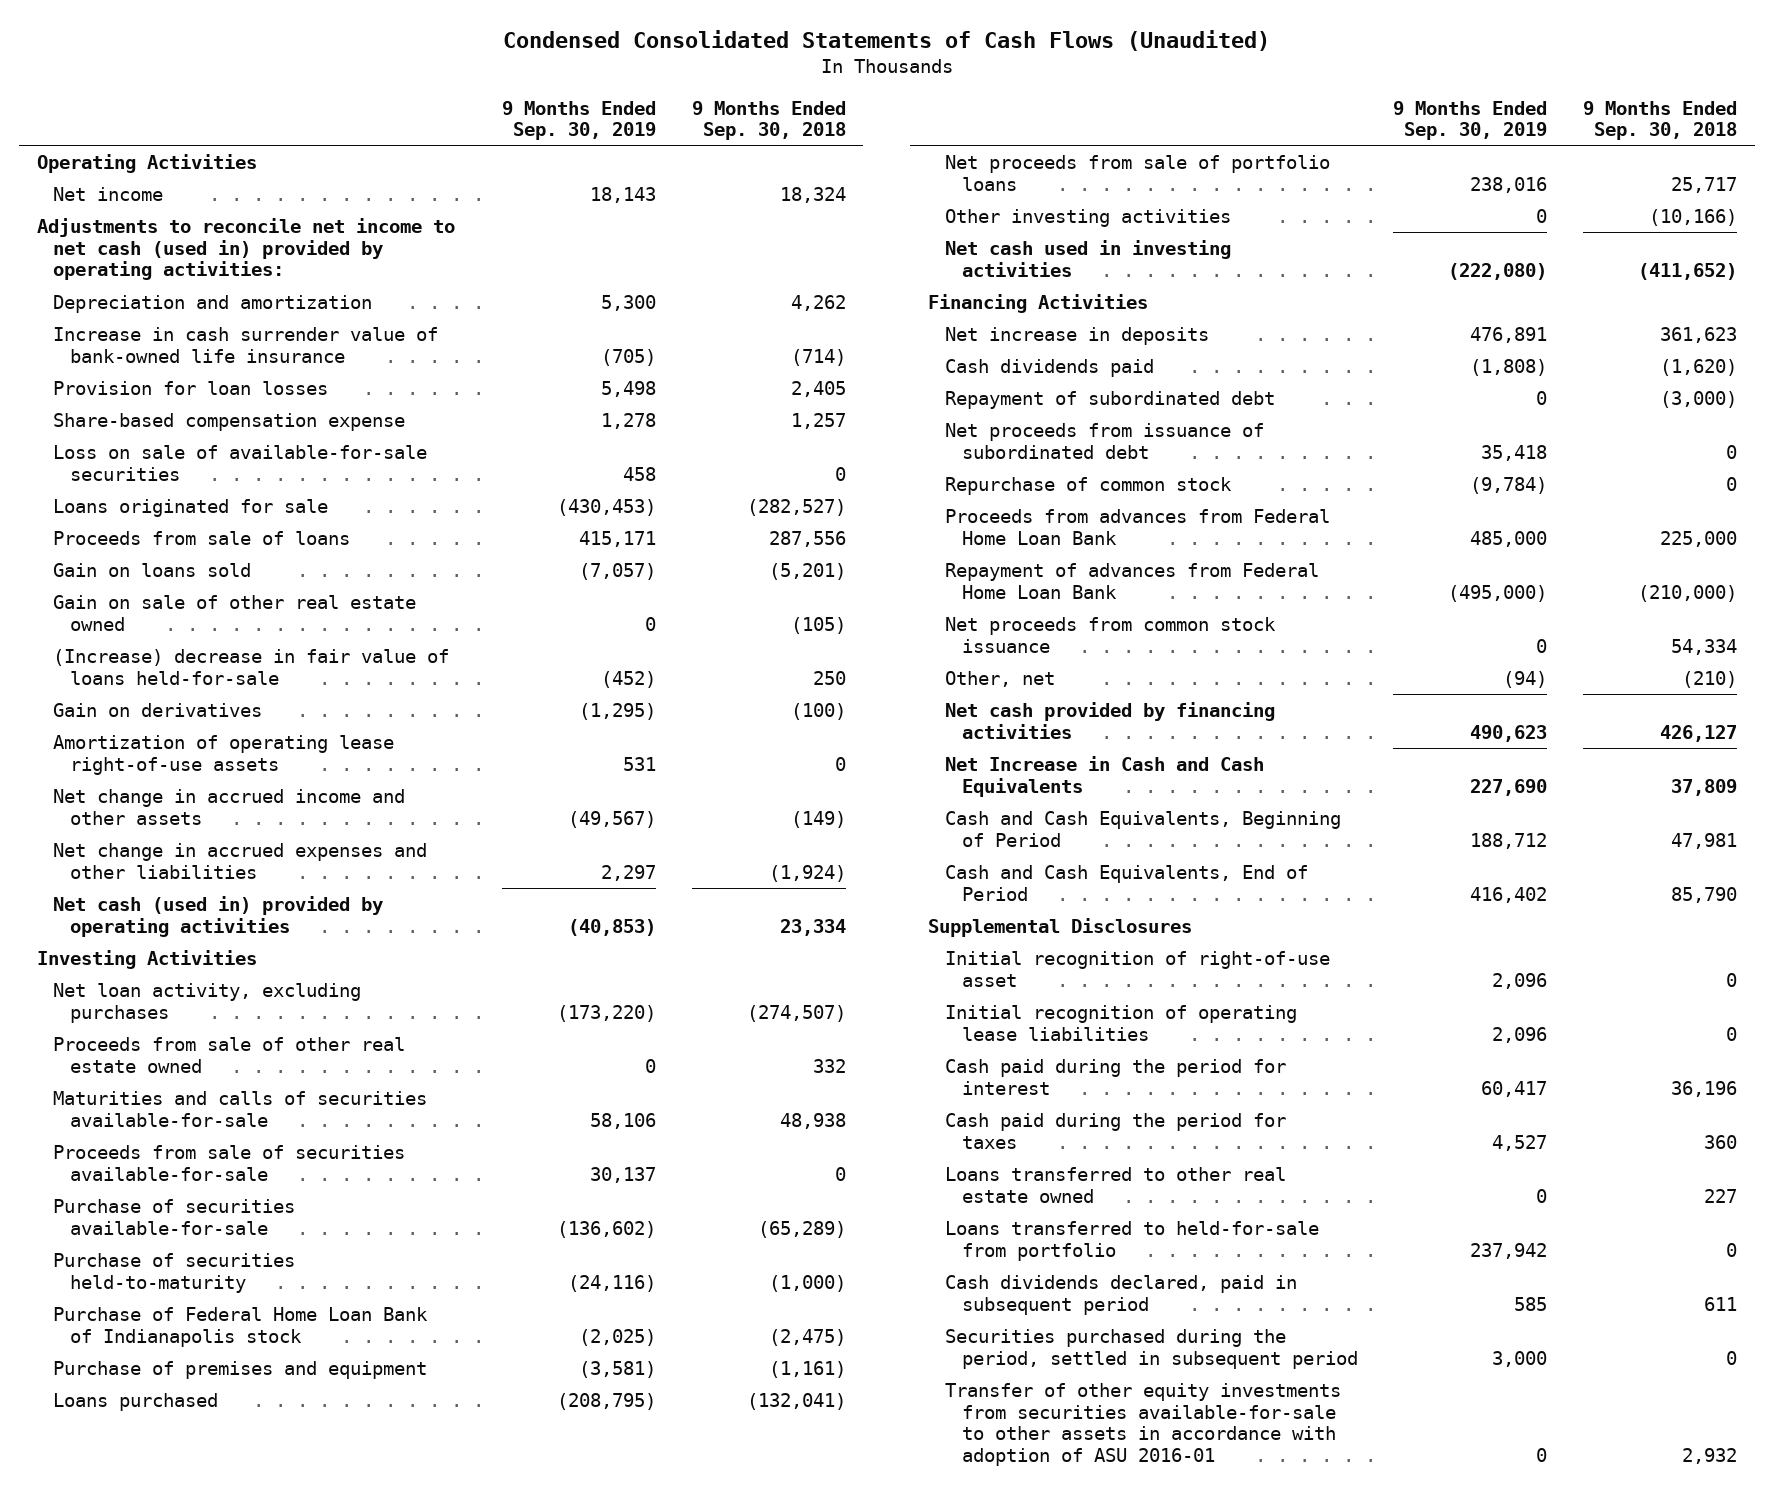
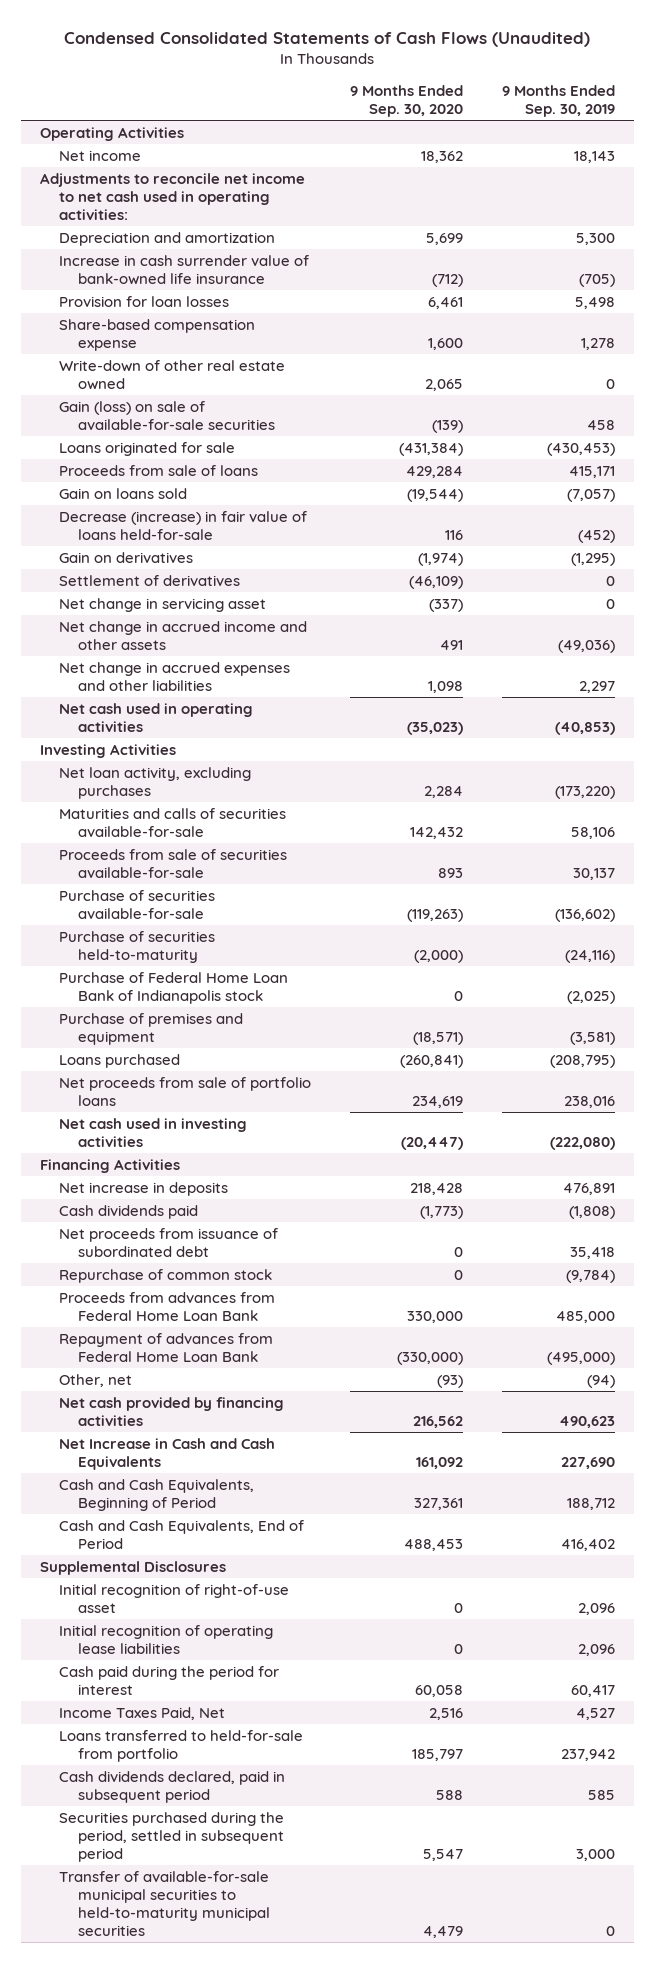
[691,100,846,141] 9 Months Ended Sep. 30, 2018 -> none
none -> [349,84,463,117] 9 Months Ended Sep. 30, 2020
[36,217,455,281] Adjustments to reconcile net income to net cash (used in) provided by operating activities: -> [40,172,306,220] Adjustments to reconcile net income to net cash used in operating activities:
none -> [58,359,285,390] Write-down of other real estate owned
[53,444,428,481] Loss on sale of available-for-sale securities -> [58,400,275,430] Gain (loss) on sale of available-for-sale securities
[53,594,417,631] Gain on sale of other real estate owned -> none
[53,648,450,685] (Increase) decrease in fair value of loans held-for-sale -> [58,510,307,540] Decrease (increase) in fair value of loans held-for-sale
[53,734,395,775] Amortization of operating lease right-of-use assets -> none
none -> [58,574,240,586] Settlement of derivatives
none -> [58,597,266,612] Net change in servicing asset
[567,810,656,828] (49,567) -> [557,639,615,653] (49,036)
[53,895,384,937] Net cash (used in) provided by operating activities -> [58,702,253,732] Net cash used in operating activities
[53,1036,406,1073] Proceeds from sale of other real estate owned -> none
[944,208,1231,227] Other investing activities -> none
[944,390,1275,409] Repayment of subordinated debt -> none
[944,616,1276,653] Net proceeds from common stock issuance -> none
[944,1166,1286,1203] Loans transferred to other real estate owned -> none
[944,1112,1286,1149] Cash paid during the period for taxes -> [58,1706,225,1720] Income Taxes Paid, Net
[944,1382,1341,1467] Transfer of other equity investments from securities available-for-sale to other assets in accordance with adoption of ASU 2016-01 -> [58,1870,270,1936] Transfer of available-for-sale municipal securities to held-to-maturity municipal securities

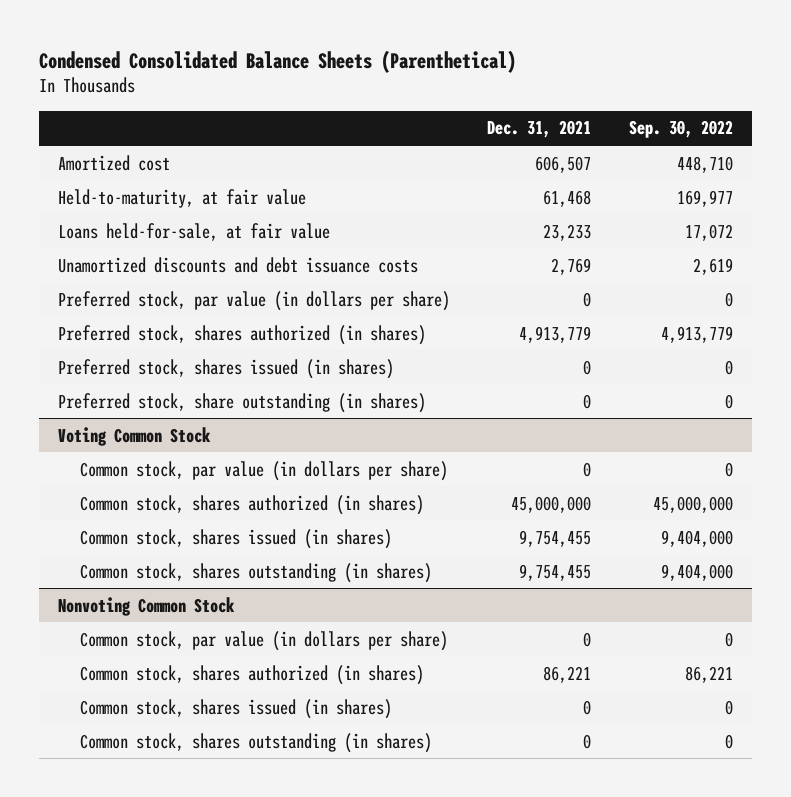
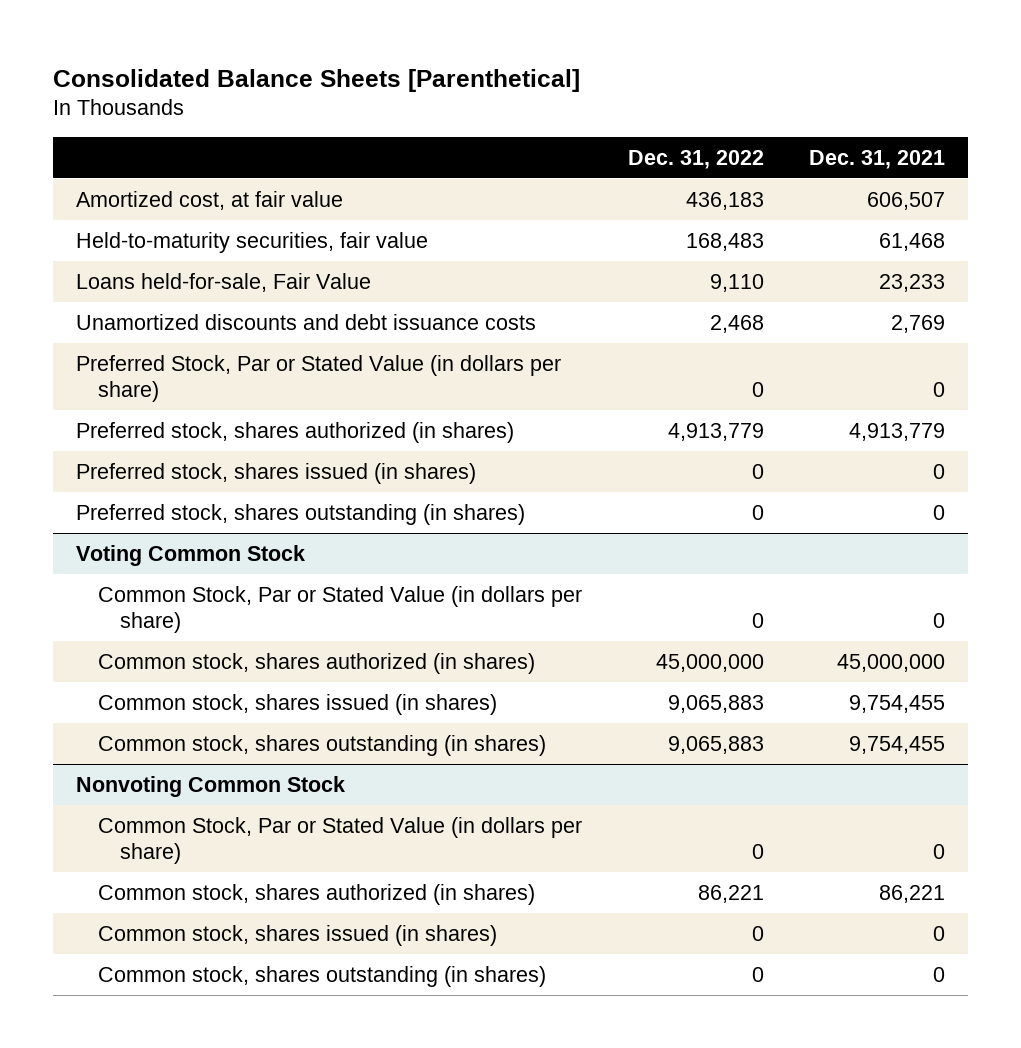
[39,49,517,73] Condensed Consolidated Balance Sheets (Parenthetical) -> [53,68,581,92] Consolidated Balance Sheets [Parenthetical]
[628,120,733,139] Sep. 30, 2022 -> none
none -> [627,149,764,169] Dec. 31, 2022
[57,154,170,171] Amortized cost -> [76,190,344,210] Amortized cost, at fair value
[57,188,306,208] Held-to-maturity, at fair value -> [76,231,429,253] Held-to-maturity securities, fair value
[57,222,330,241] Loans held-for-sale, at fair value -> [76,272,372,292] Loans held-for-sale, Fair Value
[57,290,450,311] Preferred stock, par value (in dollars per share) -> [76,354,562,403] Preferred Stock, Par or Stated Value (in dollars per share)
[57,392,426,413] Preferred stock, share outstanding (in shares) -> [76,503,526,525] Preferred stock, shares outstanding (in shares)
[79,460,448,481] Common stock, par value (in dollars per share) -> [98,585,583,634] Common Stock, Par or Stated Value (in dollars per share)
[79,630,448,651] Common stock, par value (in dollars per share) -> [98,816,583,865] Common Stock, Par or Stated Value (in dollars per share)

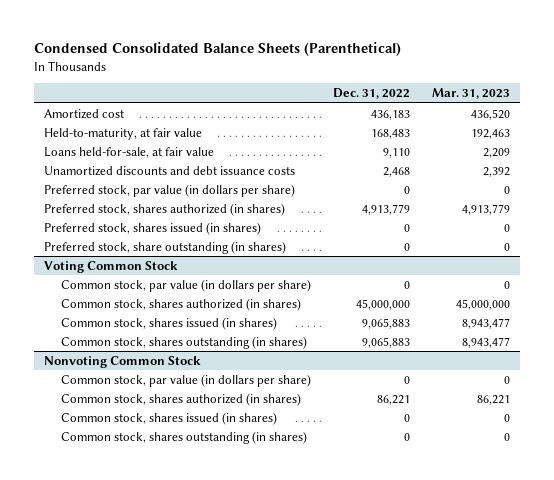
[53,68,581,92] Consolidated Balance Sheets [Parenthetical] -> [33,42,401,57] Condensed Consolidated Balance Sheets (Parenthetical)
[809,149,946,169] Dec. 31, 2021 -> none
none -> [431,88,510,100] Mar. 31, 2023
[76,190,344,210] Amortized cost, at fair value -> [44,108,125,119] Amortized cost
[76,231,429,253] Held-to-maturity securities, fair value -> [44,127,203,140] Held-to-maturity, at fair value
[76,272,372,292] Loans held-for-sale, Fair Value -> [44,146,215,158] Loans held-for-sale, at fair value
[76,354,562,403] Preferred Stock, Par or Stated Value (in dollars per share) -> [44,183,296,197] Preferred stock, par value (in dollars per share)
[76,503,526,525] Preferred stock, shares outstanding (in shares) -> [44,240,287,254] Preferred stock, share outstanding (in shares)
[98,585,583,634] Common Stock, Par or Stated Value (in dollars per share) -> [61,278,312,292] Common stock, par value (in dollars per share)
[98,816,583,865] Common Stock, Par or Stated Value (in dollars per share) -> [61,373,312,387] Common stock, par value (in dollars per share)

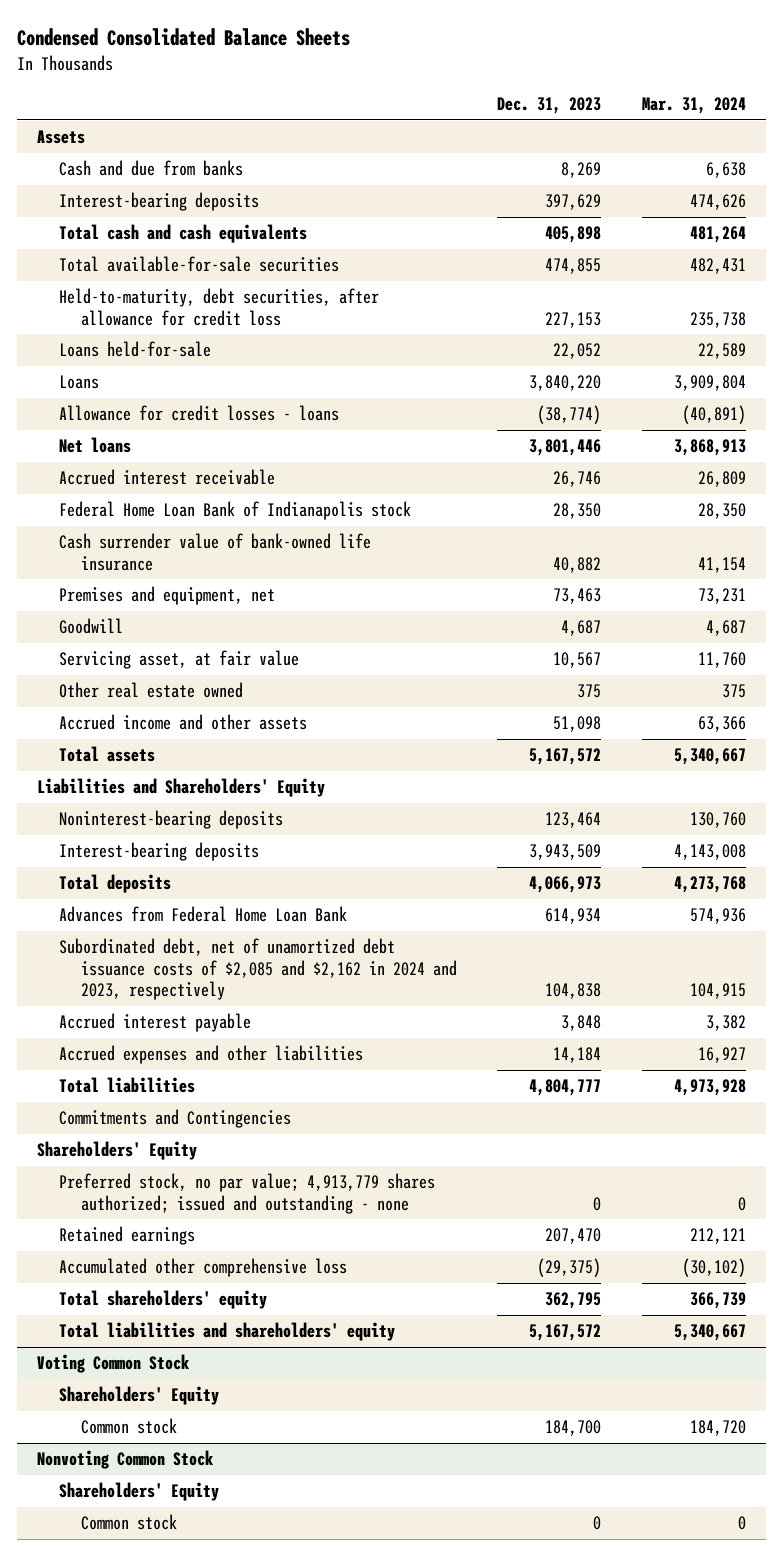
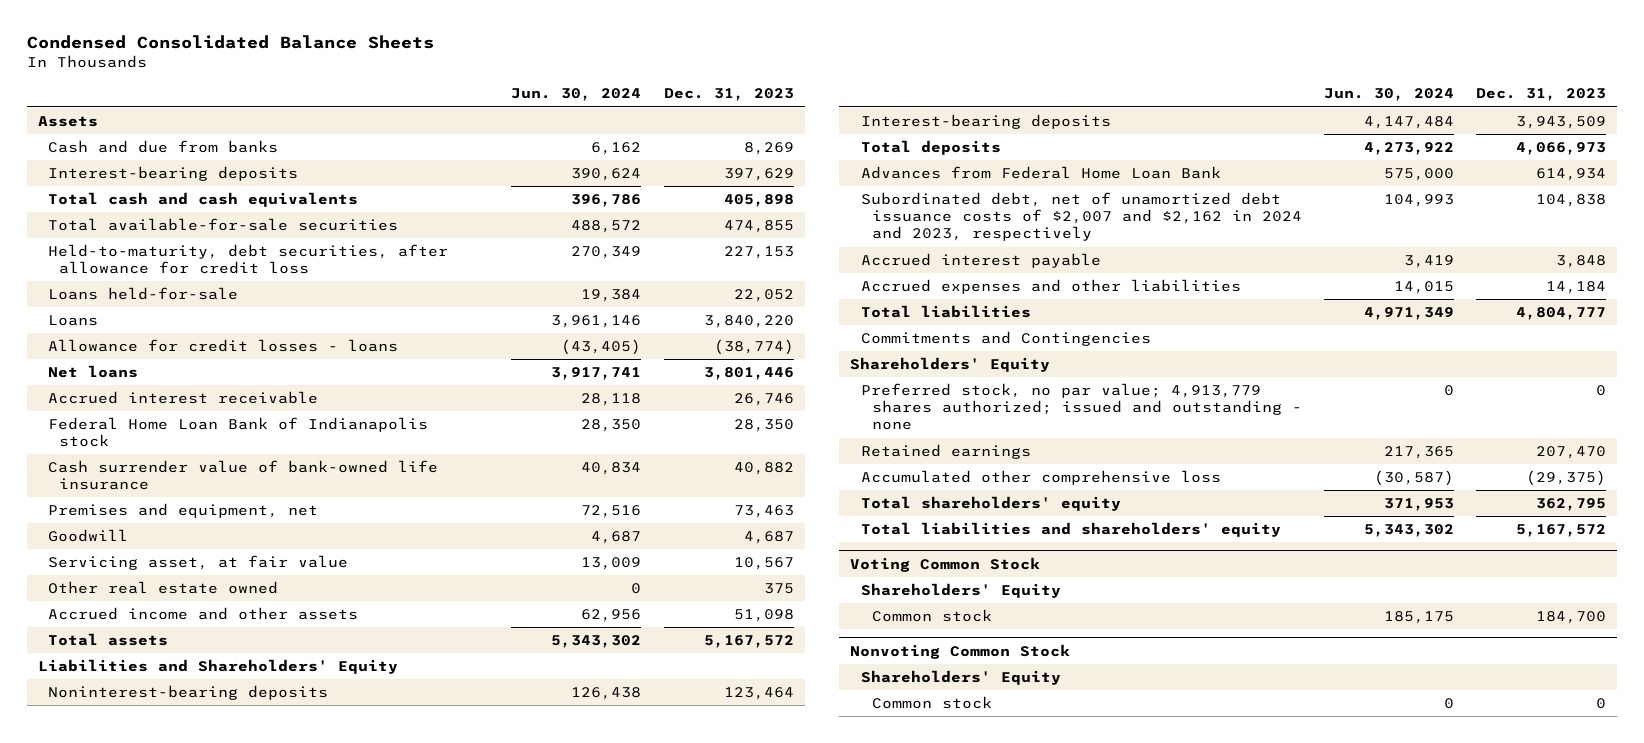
[641,97,746,115] Mar. 31, 2024 -> none
none -> [511,88,642,102] Jun. 30, 2024
[59,938,457,1001] Subordinated debt, net of unamortized debt issuance costs of $2,085 and $2,162 in 2024 and 2023, respectively -> [860,192,1302,242] Subordinated debt, net of unamortized debt issuance costs of $2,007 and $2,162 in 2024 and 2023, respectively

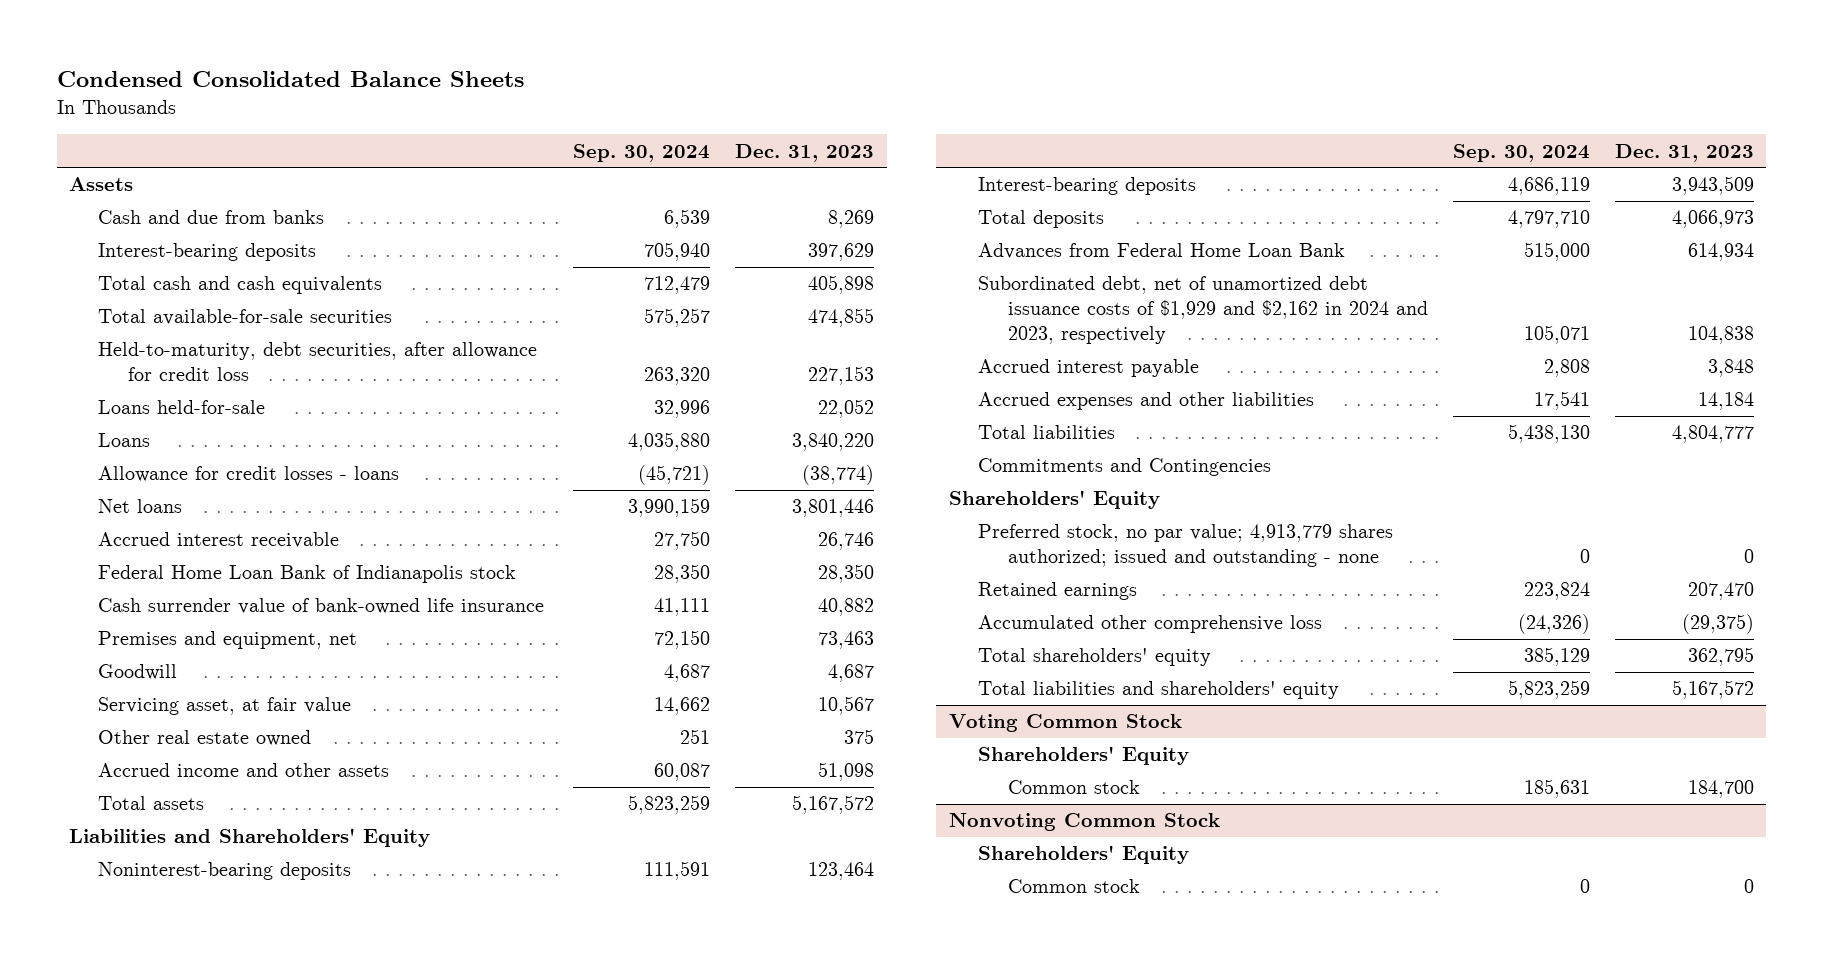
[511,88,642,102] Jun. 30, 2024 -> none
none -> [572,143,710,162] Sep. 30, 2024
[860,192,1302,242] Subordinated debt, net of unamortized debt issuance costs of $2,007 and $2,162 in 2024 and 2023, respectively -> [978,276,1428,345] Subordinated debt, net of unamortized debt issuance costs of $1,929 and $2,162 in 2024 and 2023, respectively

